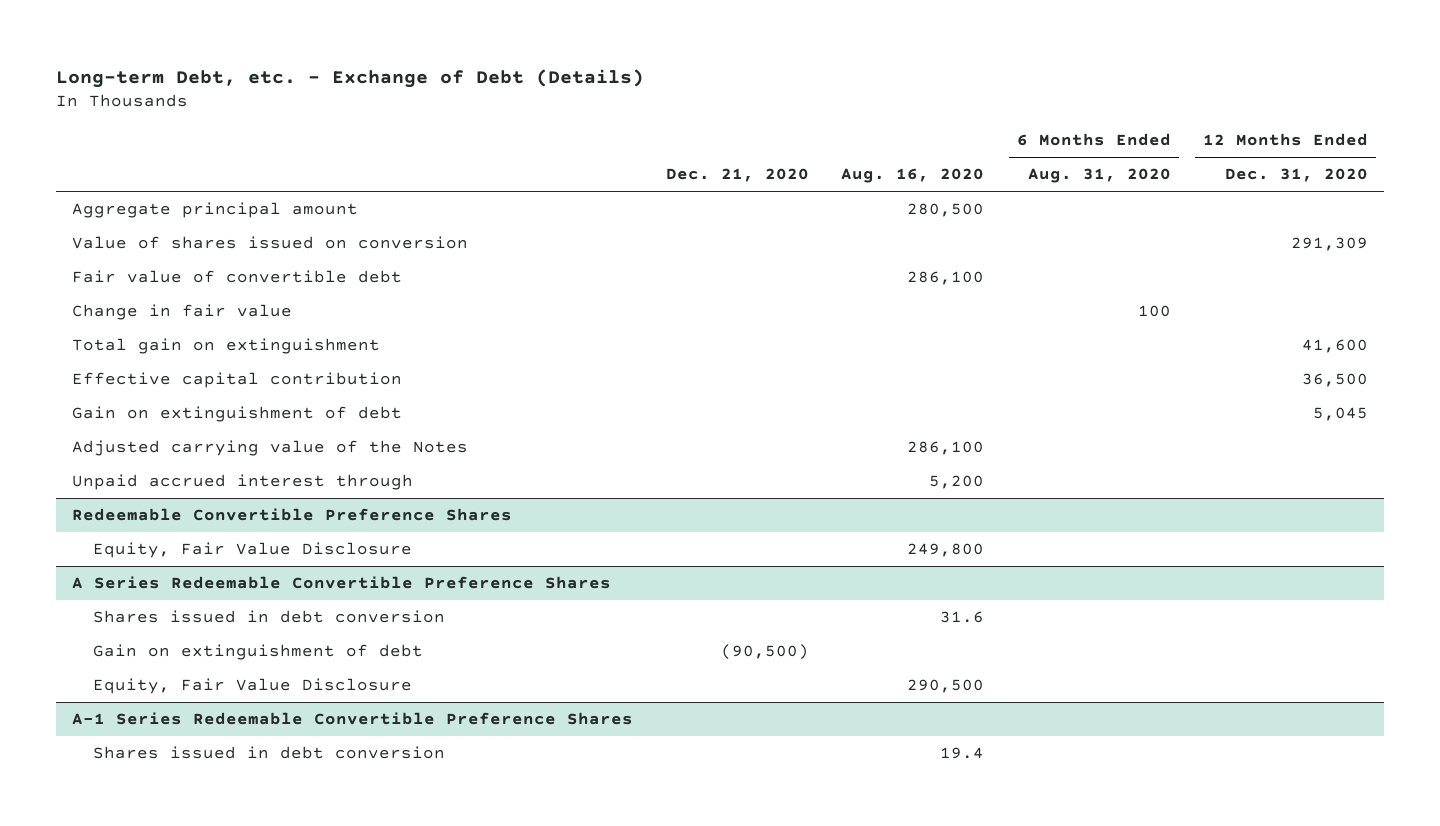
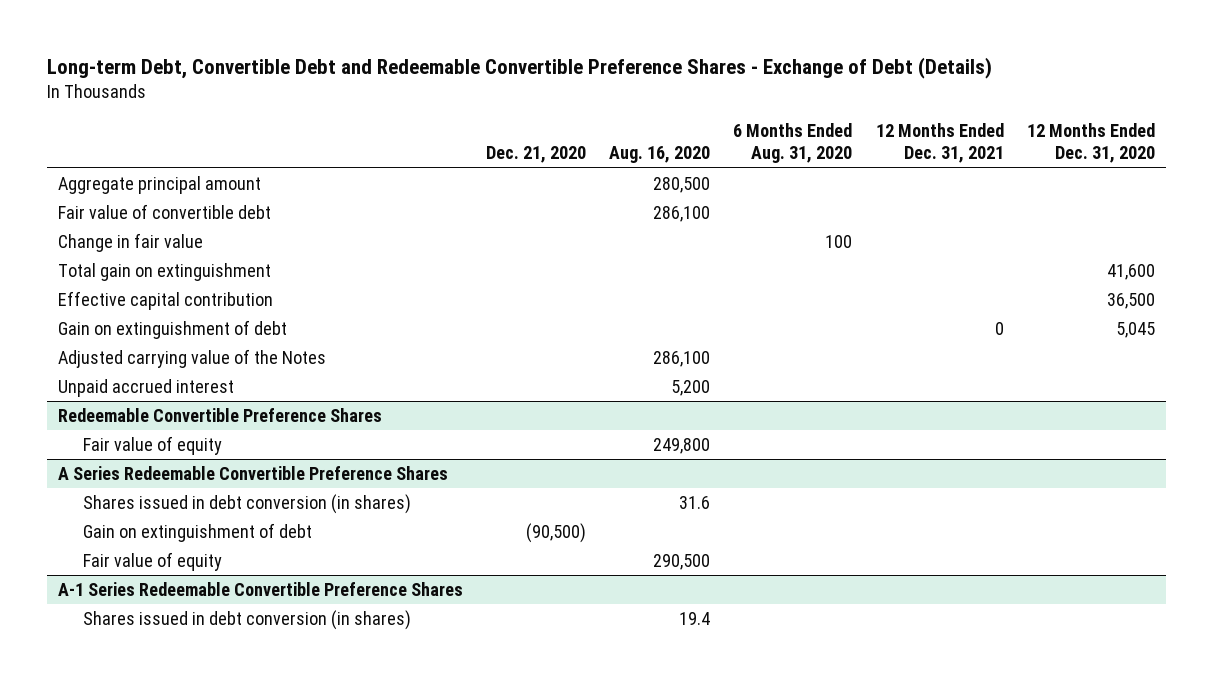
[55,68,644,88] Long-term Debt, etc. - Exchange of Debt (Details) -> [46,57,992,80] Long-term Debt, Convertible Debt and Redeemable Convertible Preference Shares - Exchange of Debt (Details)
none -> [875,122,1004,164] 12 Months Ended Dec. 31, 2021
[72,235,469,249] Value of shares issued on conversion -> none
[72,473,414,490] Unpaid accrued interest through -> [58,378,235,397] Unpaid accrued interest
[92,541,412,558] Equity, Fair Value Disclosure -> [83,435,223,455] Fair value of equity
[92,609,445,623] Shares issued in debt conversion -> [83,493,412,514] Shares issued in debt conversion (in shares)
[92,677,412,694] Equity, Fair Value Disclosure -> [83,551,223,571] Fair value of equity
[92,745,445,759] Shares issued in debt conversion -> [83,609,412,630] Shares issued in debt conversion (in shares)

